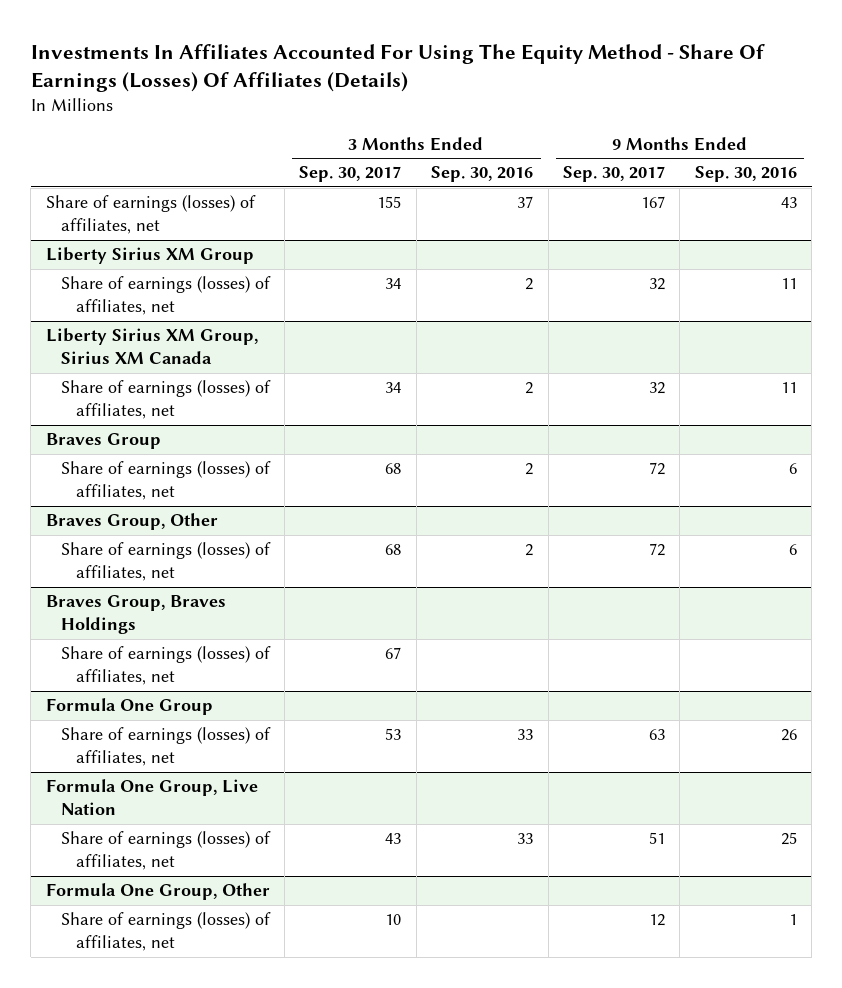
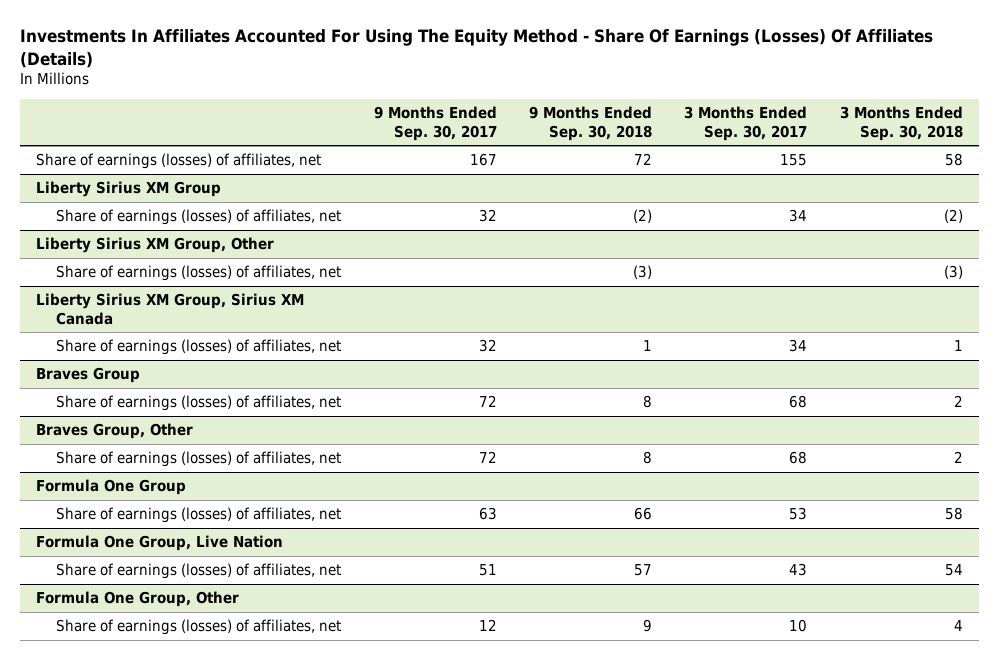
[431,166,534,183] Sep. 30, 2016 -> none
[694,166,797,183] Sep. 30, 2016 -> none
none -> [528,106,652,141] 9 Months Ended Sep. 30, 2018
none -> [839,106,963,141] 3 Months Ended Sep. 30, 2018
none -> [35,237,274,254] Liberty Sirius XM Group, Other
none -> [56,265,342,282] Share of earnings (losses) of affiliates, net
[45,595,226,635] Braves Group, Braves Holdings -> none
[60,646,271,686] Share of earnings (losses) of affiliates, net -> none

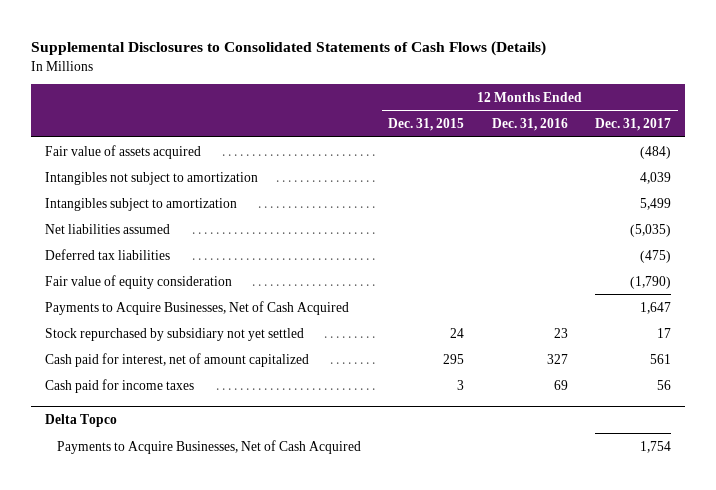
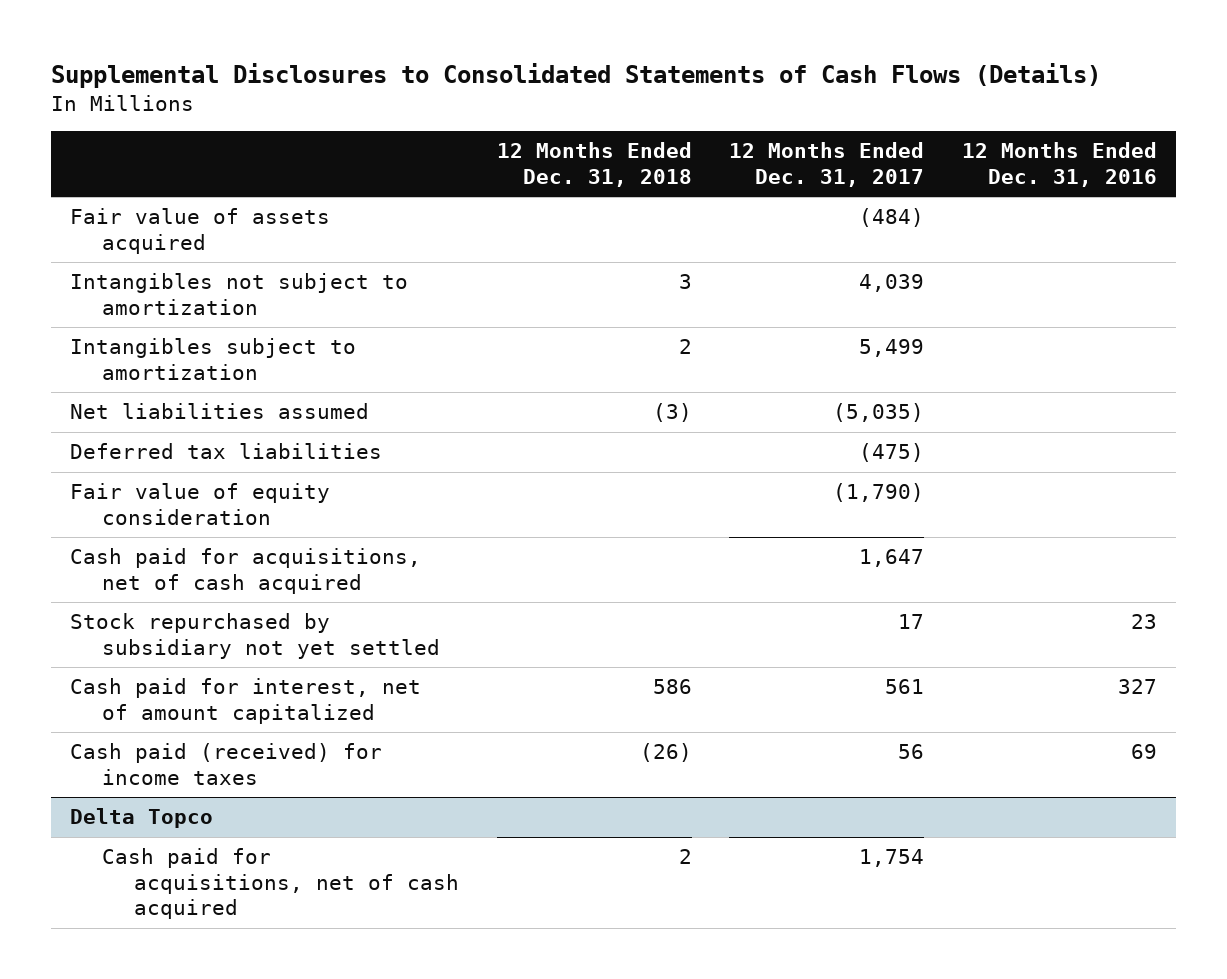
[388,117,465,131] Dec. 31, 2015 -> none
none -> [496,142,692,187] 12 Months Ended Dec. 31, 2018
[44,300,349,315] Payments to Acquire Businesses, Net of Cash Acquired -> [70,548,422,594] Cash paid for acquisitions, net of cash acquired
[44,378,194,393] Cash paid for income taxes -> [70,743,383,785] Cash paid (received) for income taxes
[57,439,362,454] Payments to Acquire Businesses, Net of Cash Acquired -> [102,848,460,920] Cash paid for acquisitions, net of cash acquired

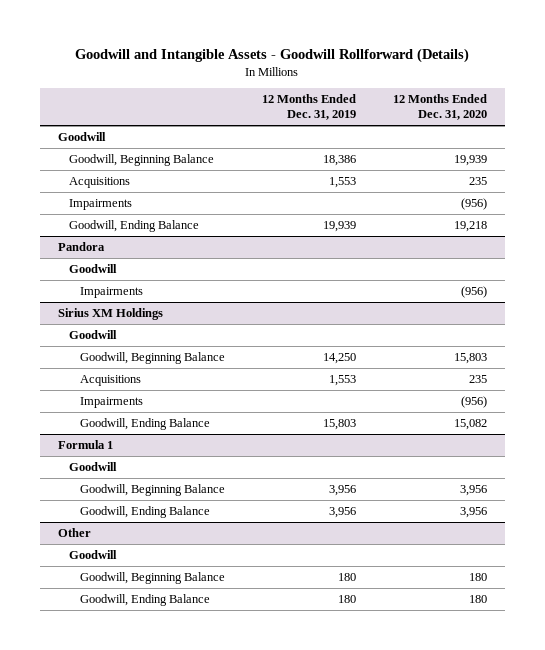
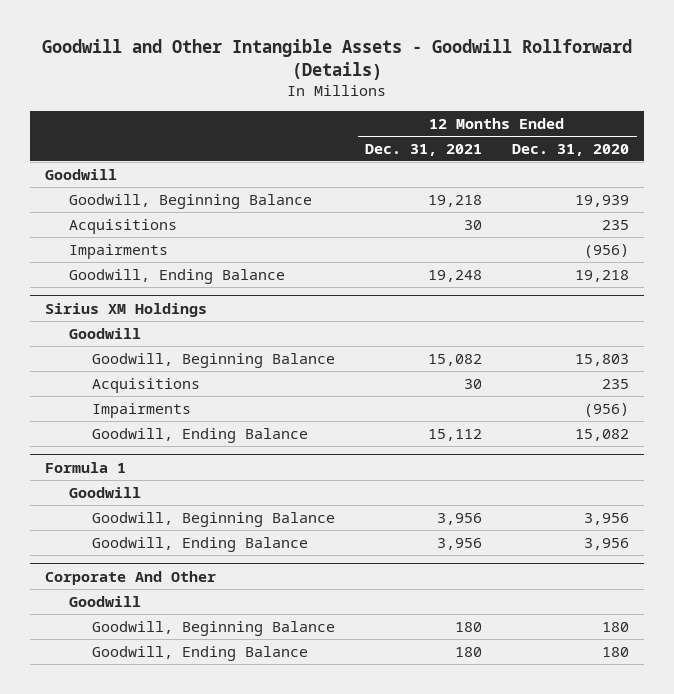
[75,48,470,64] Goodwill and Intangible Assets - Goodwill Rollforward (Details) -> [42,39,633,81] Goodwill and Other Intangible Assets - Goodwill Rollforward (Details)
[261,94,356,121] 12 Months Ended Dec. 31, 2019 -> none
none -> [365,143,483,156] Dec. 31, 2021
[58,241,106,251] Pandora -> none
[68,263,117,273] Goodwill -> none
[79,286,143,298] Impairments -> none
[58,527,92,537] Other -> [45,570,217,585] Corporate And Other

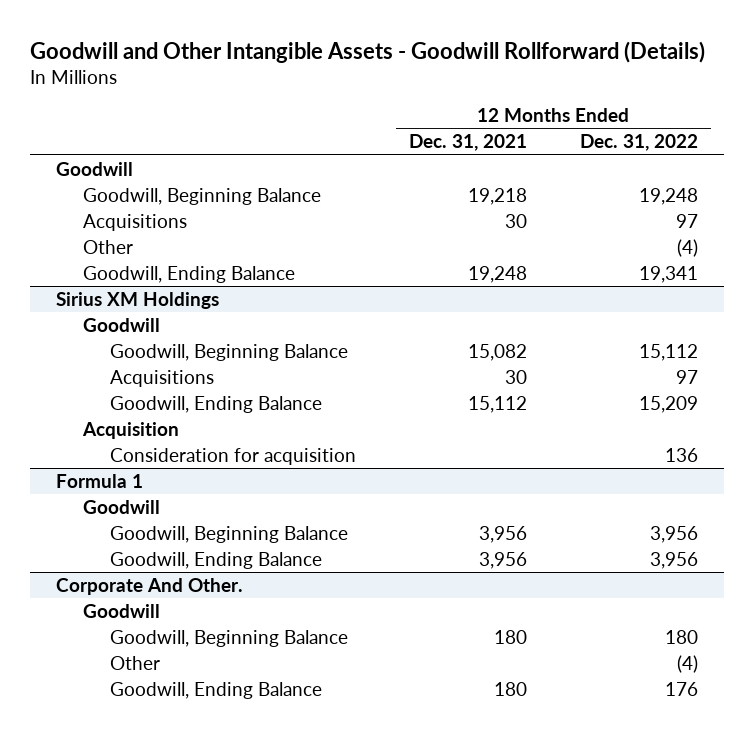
[512,143,630,156] Dec. 31, 2020 -> none
none -> [579,134,698,152] Dec. 31, 2022
[68,243,168,259] Impairments -> none
none -> [83,239,134,254] Other
[92,402,192,418] Impairments -> none
none -> [82,421,180,439] Acquisition
none -> [110,447,357,465] Consideration for acquisition
[45,570,217,585] Corporate And Other -> [56,577,244,595] Corporate And Other.
none -> [110,655,161,670] Other

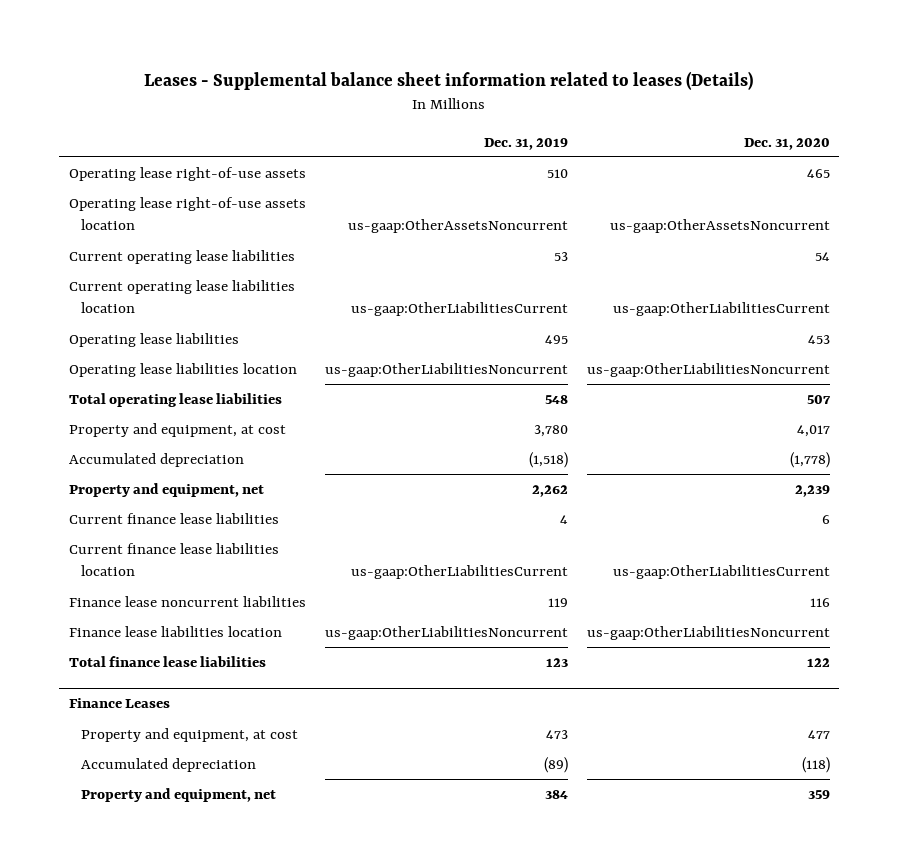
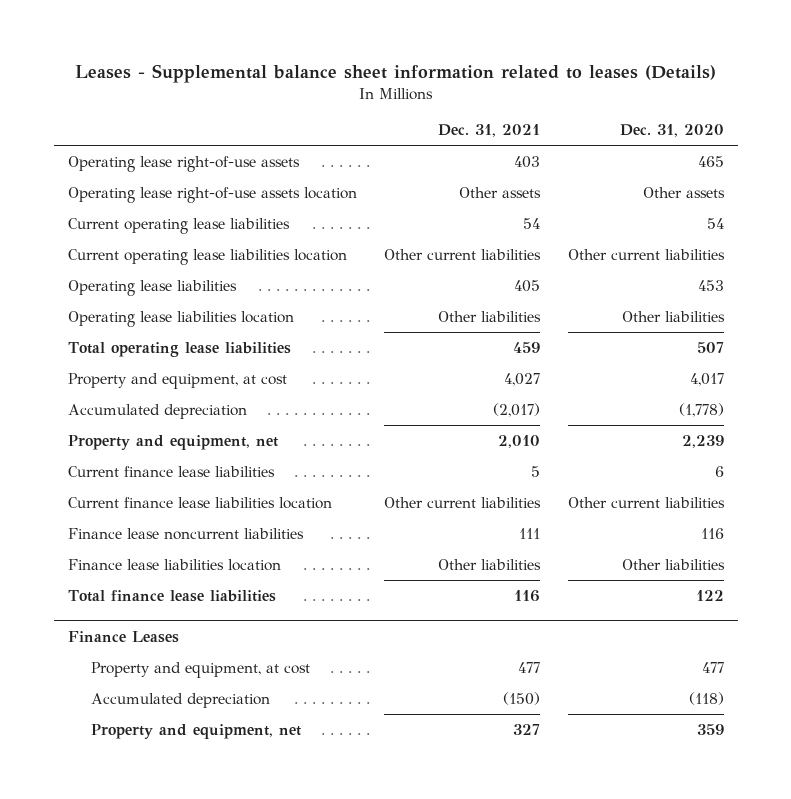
[483,137,568,150] Dec. 31, 2019 -> none
none -> [438,124,541,138] Dec. 31, 2021
[609,219,830,234] us-gaap:OtherAssetsNoncurrent -> [642,186,725,198] Other assets
[612,302,830,317] us-gaap:OtherLiabilitiesCurrent -> [567,248,725,260] Other current liabilities
[586,363,830,378] us-gaap:OtherLiabilitiesNoncurrent -> [621,310,725,322] Other liabilities
[612,565,830,580] us-gaap:OtherLiabilitiesCurrent -> [567,496,725,508] Other current liabilities
[586,626,830,641] us-gaap:OtherLiabilitiesNoncurrent -> [621,558,725,570] Other liabilities

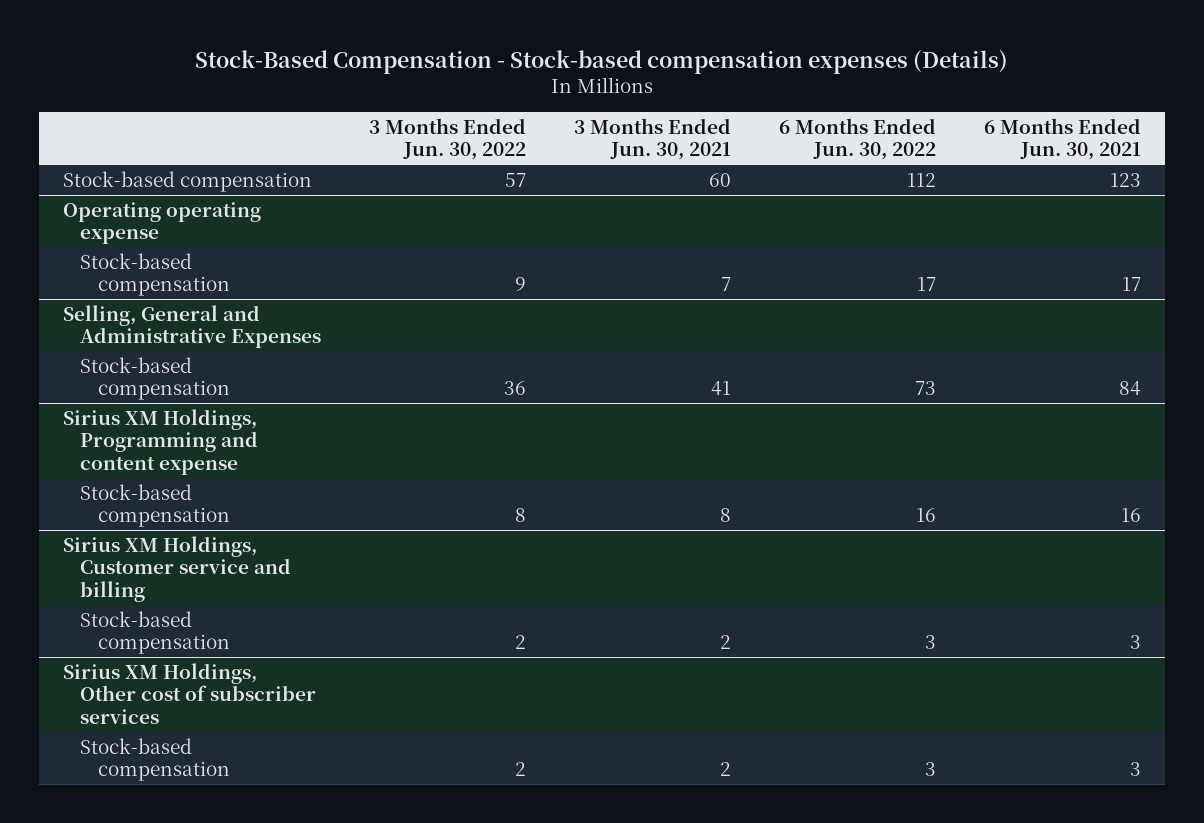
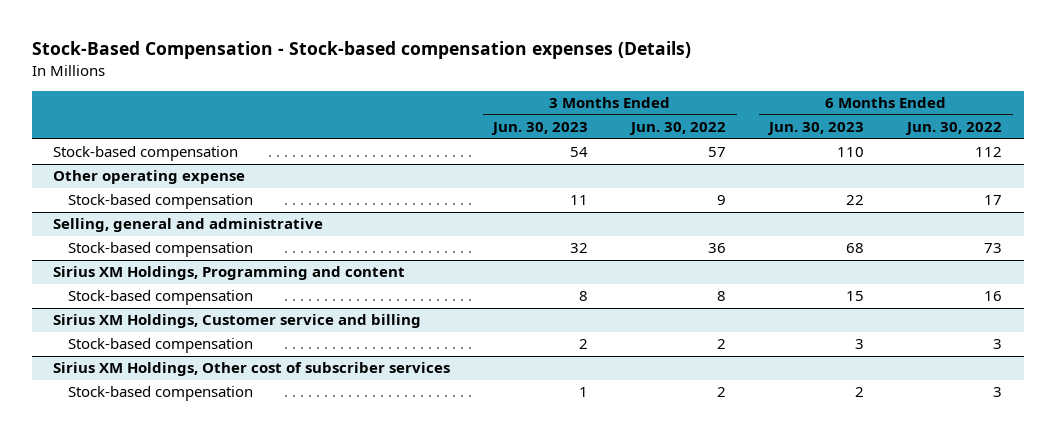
[574,117,732,161] 3 Months Ended Jun. 30, 2021 -> none
[983,117,1141,161] 6 Months Ended Jun. 30, 2021 -> none
none -> [491,122,589,136] Jun. 30, 2023
none -> [767,122,865,136] Jun. 30, 2023
[62,201,261,245] Operating operating expense -> [53,170,246,185] Other operating expense
[62,304,322,349] Selling, General and Administrative Expenses -> [53,218,324,233] Selling, general and administrative
[62,408,259,475] Sirius XM Holdings, Programming and content expense -> [53,266,406,281] Sirius XM Holdings, Programming and content

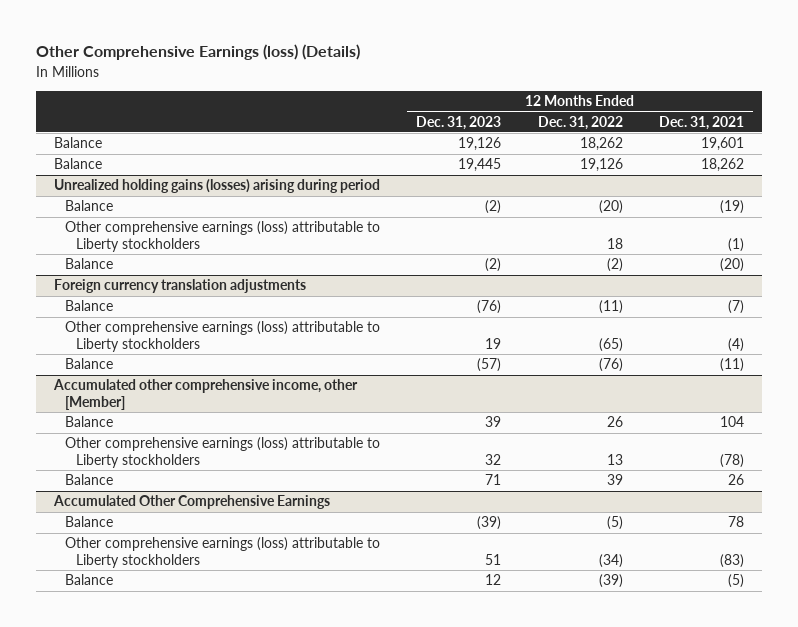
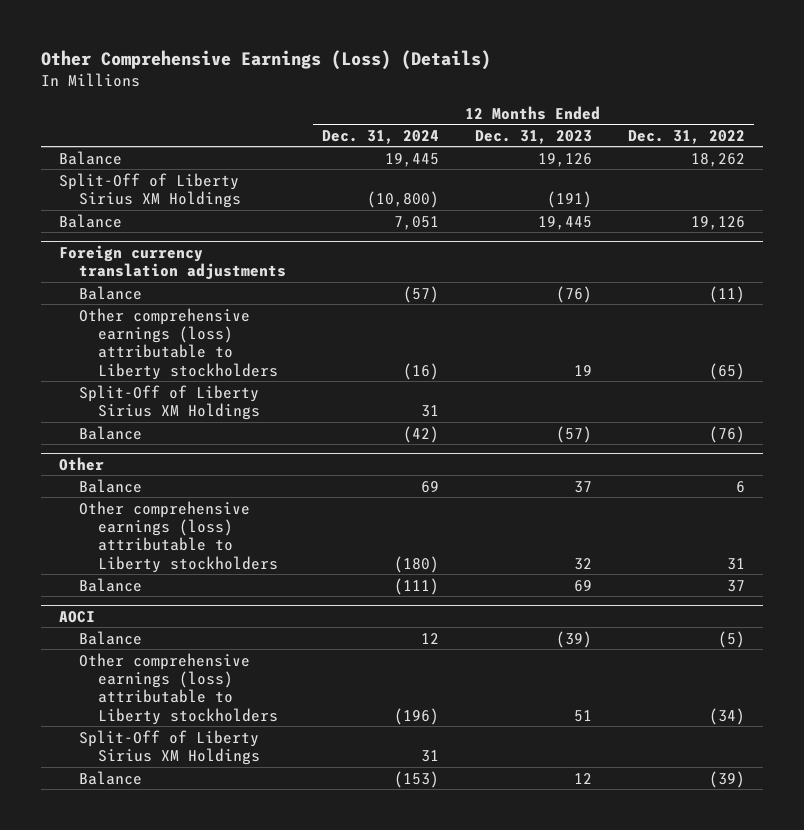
[35,44,360,61] Other Comprehensive Earnings (loss) (Details) -> [41,50,492,71] Other Comprehensive Earnings (Loss) (Details)
[659,115,745,130] Dec. 31, 2021 -> none
none -> [321,129,439,144] Dec. 31, 2024
none -> [59,172,241,208] Split-Off of Liberty Sirius XM Holdings
[53,179,380,194] Unrealized holding gains (losses) arising during period -> none
[64,200,113,212] Balance -> none
[64,221,380,252] Other comprehensive earnings (loss) attributable to Liberty stockholders -> none
[64,258,113,270] Balance -> none
none -> [78,384,260,420] Split-Off of Liberty Sirius XM Holdings
[52,379,358,410] Accumulated other comprehensive income, other [Member] -> [59,456,105,471] Other
[485,416,502,428] 39 -> [573,480,592,493] 37
[606,416,623,428] 26 -> [735,480,745,493] 6
[606,453,623,465] 13 -> [726,557,745,570] 31
[485,474,502,486] 71 -> [573,579,592,592] 69
[606,474,623,486] 39 -> [726,579,745,592] 37
[52,495,330,510] Accumulated Other Comprehensive Earnings -> [59,610,96,623] AOCI
none -> [78,729,260,765] Split-Off of Liberty Sirius XM Holdings

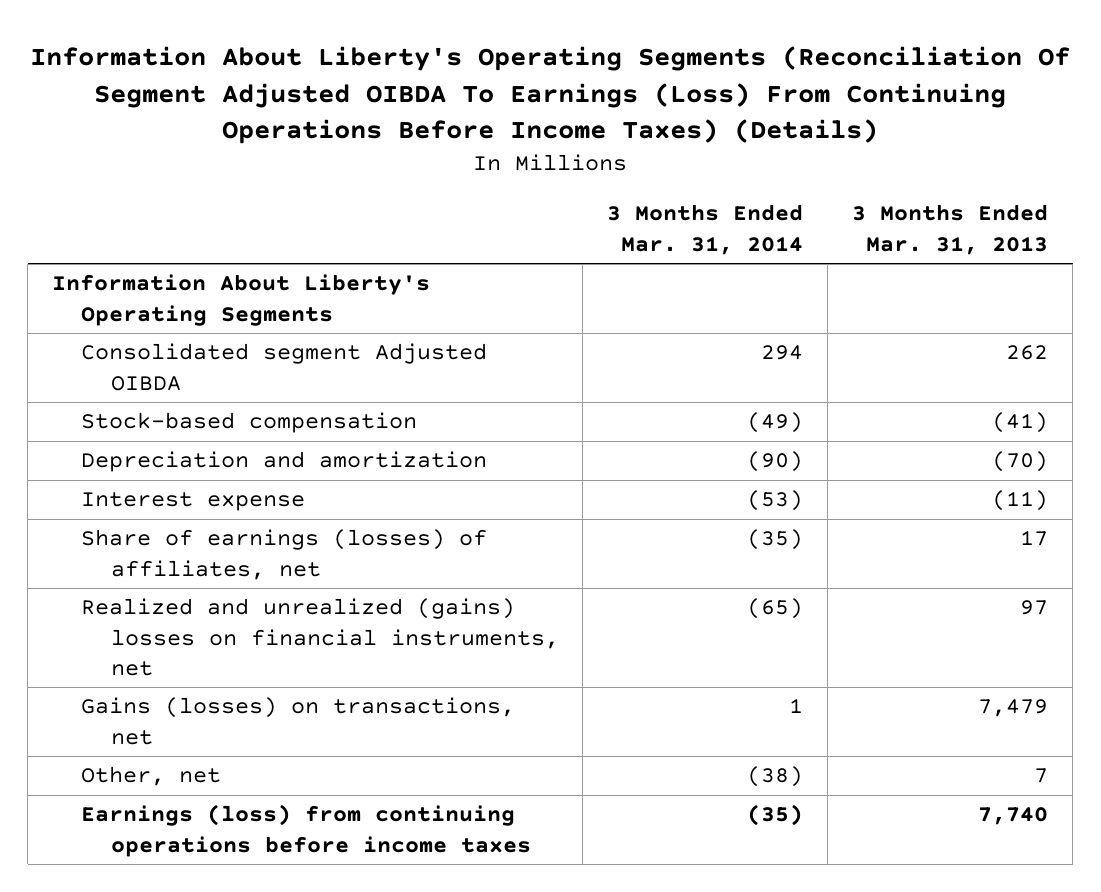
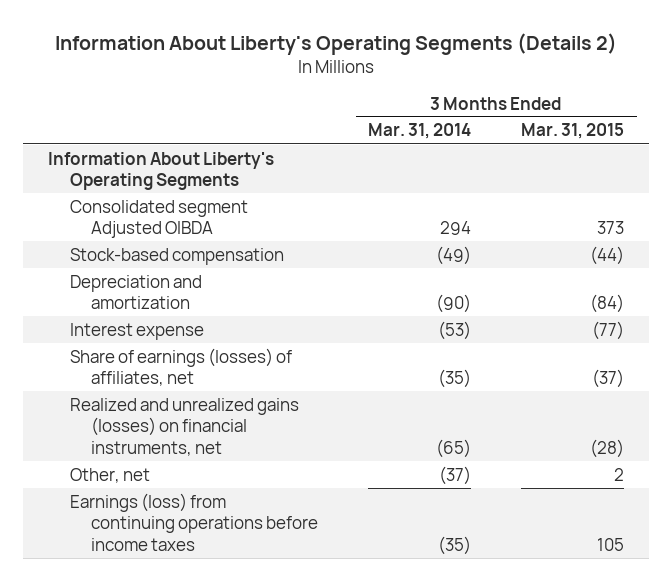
[30,45,1071,145] Information About Liberty's Operating Segments (Reconciliation Of Segment Adjusted OIBDA To Earnings (Loss) From Continuing Operations Before Income Taxes) (Details) -> [55,32,618,55] Information About Liberty's Operating Segments (Details 2)
[852,204,1049,255] 3 Months Ended Mar. 31, 2013 -> none
none -> [521,123,625,140] Mar. 31, 2015
[81,697,516,745] Gains (losses) on transactions, net -> none
[81,598,559,676] Realized and unrealized (gains) losses on financial instruments, net -> [69,397,299,456] Realized and unrealized gains (losses) on financial instruments, net
[747,766,804,788] (38) -> [439,465,472,485] (37)

